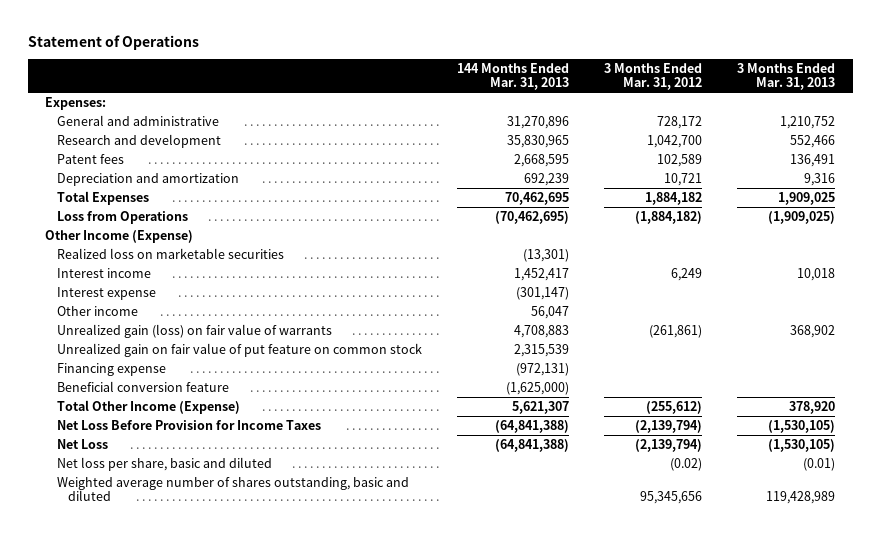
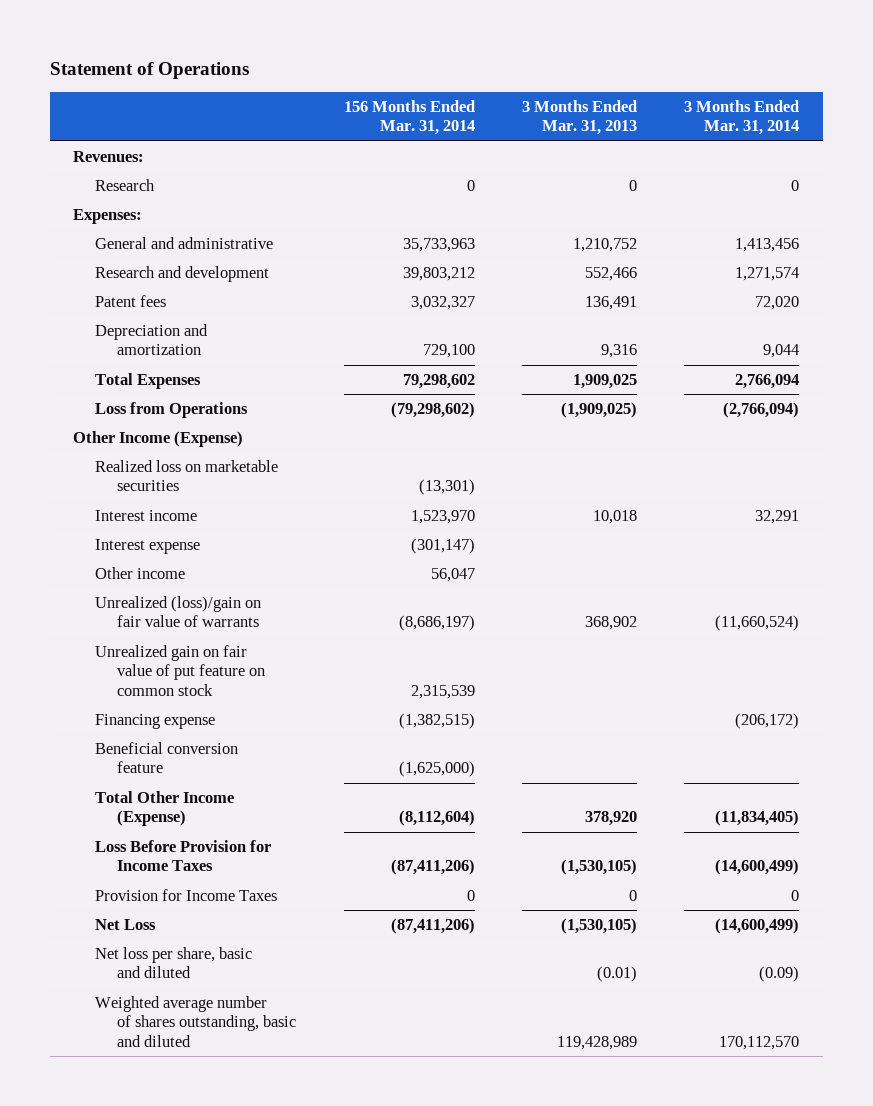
[456,62,569,91] 144 Months Ended Mar. 31, 2013 -> none
[604,62,703,91] 3 Months Ended Mar. 31, 2012 -> none
none -> [343,100,475,136] 156 Months Ended Mar. 31, 2014
none -> [684,100,800,136] 3 Months Ended Mar. 31, 2014
none -> [73,151,145,163] Revenues:
none -> [95,179,156,192] Research
[56,323,332,338] Unrealized gain (loss) on fair value of warrants -> [95,596,262,628] Unrealized (loss)/gain on fair value of warrants
[56,419,321,430] Net Loss Before Provision for Income Taxes -> [95,840,272,872] Loss Before Provision for Income Taxes
none -> [95,889,278,902] Provision for Income Taxes

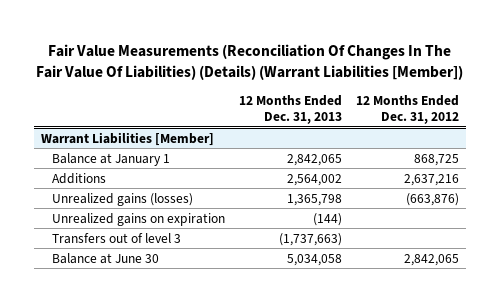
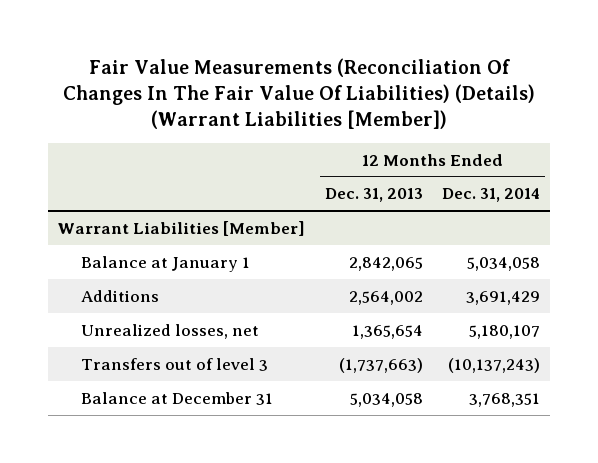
[355,94,459,125] 12 Months Ended Dec. 31, 2012 -> none
none -> [442,188,541,203] Dec. 31, 2014
[52,212,226,226] Unrealized gains on expiration -> none
[52,192,194,206] Unrealized gains (losses) -> [80,323,259,339] Unrealized losses, net
[287,193,343,206] 1,365,798 -> [351,324,423,339] 1,365,654
[52,252,160,264] Balance at June 30 -> [80,391,273,405] Balance at December 31

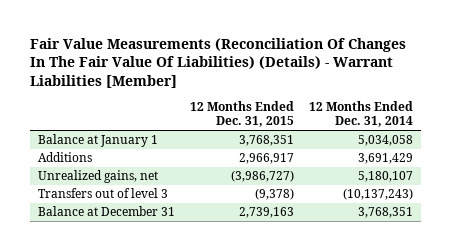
[63,57,536,130] Fair Value Measurements (Reconciliation Of Changes In The Fair Value Of Liabilities) (Details) (Warrant Liabilities [Member]) -> [30,37,407,89] Fair Value Measurements (Reconciliation Of Changes In The Fair Value Of Liabilities) (Details) - Warrant Liabilities [Member]
[324,188,423,203] Dec. 31, 2013 -> none
none -> [190,101,295,128] 12 Months Ended Dec. 31, 2015
[57,220,305,236] Warrant Liabilities [Member] -> none
[80,323,259,339] Unrealized losses, net -> [37,170,158,184] Unrealized gains, net

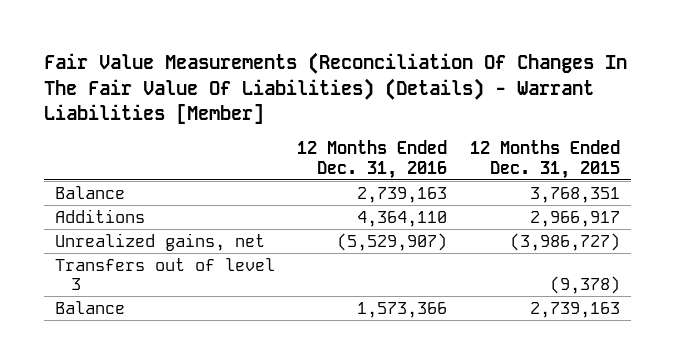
[309,101,414,128] 12 Months Ended Dec. 31, 2014 -> none
none -> [297,140,448,179] 12 Months Ended Dec. 31, 2016
[37,134,158,148] Balance at January 1 -> [55,185,126,199] Balance
[37,206,175,217] Balance at December 31 -> [55,300,126,314] Balance

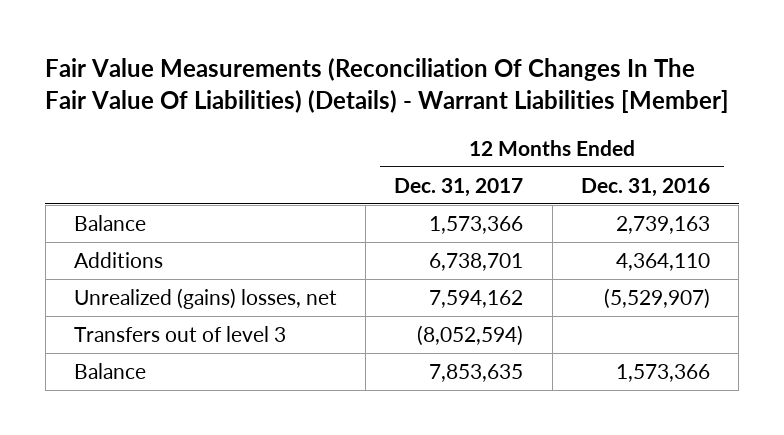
[469,140,620,179] 12 Months Ended Dec. 31, 2015 -> none
none -> [394,177,524,197] Dec. 31, 2017
[55,232,266,251] Unrealized gains, net -> [73,287,337,309] Unrealized (gains) losses, net

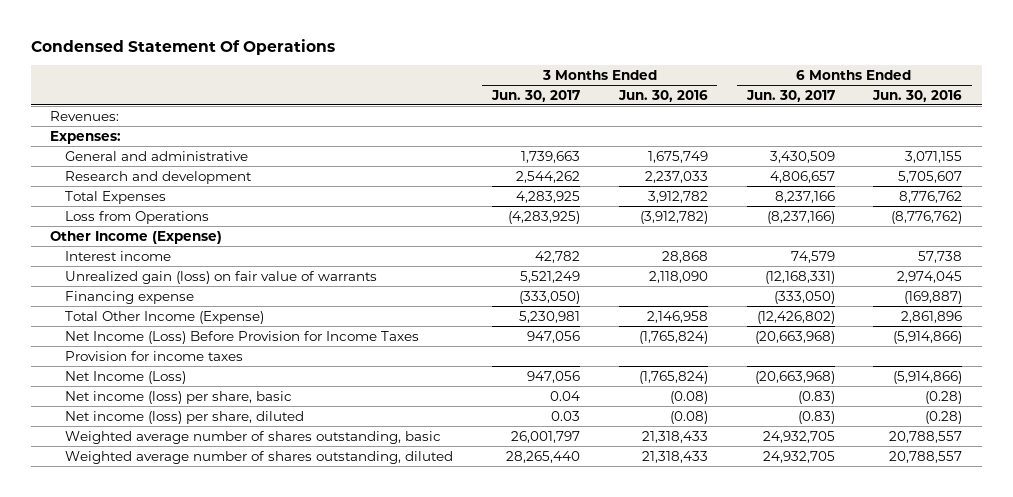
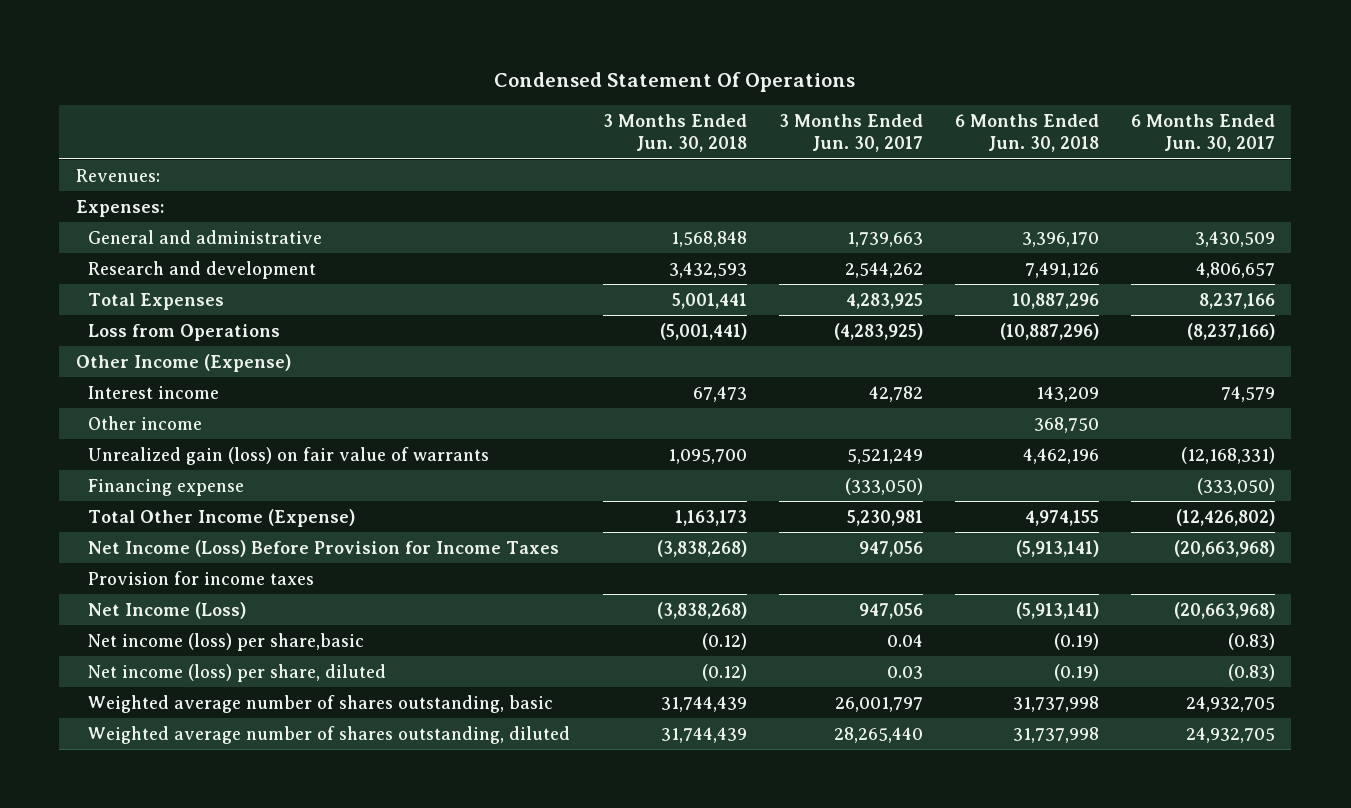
[617,89,708,102] Jun. 30, 2016 -> none
[872,89,963,102] Jun. 30, 2016 -> none
none -> [602,113,747,153] 3 Months Ended Jun. 30, 2018
none -> [954,113,1099,153] 6 Months Ended Jun. 30, 2018
none -> [88,415,203,430] Other income
[65,390,293,404] Net income (loss) per share, basic -> [88,632,365,651] Net income (loss) per share,basic

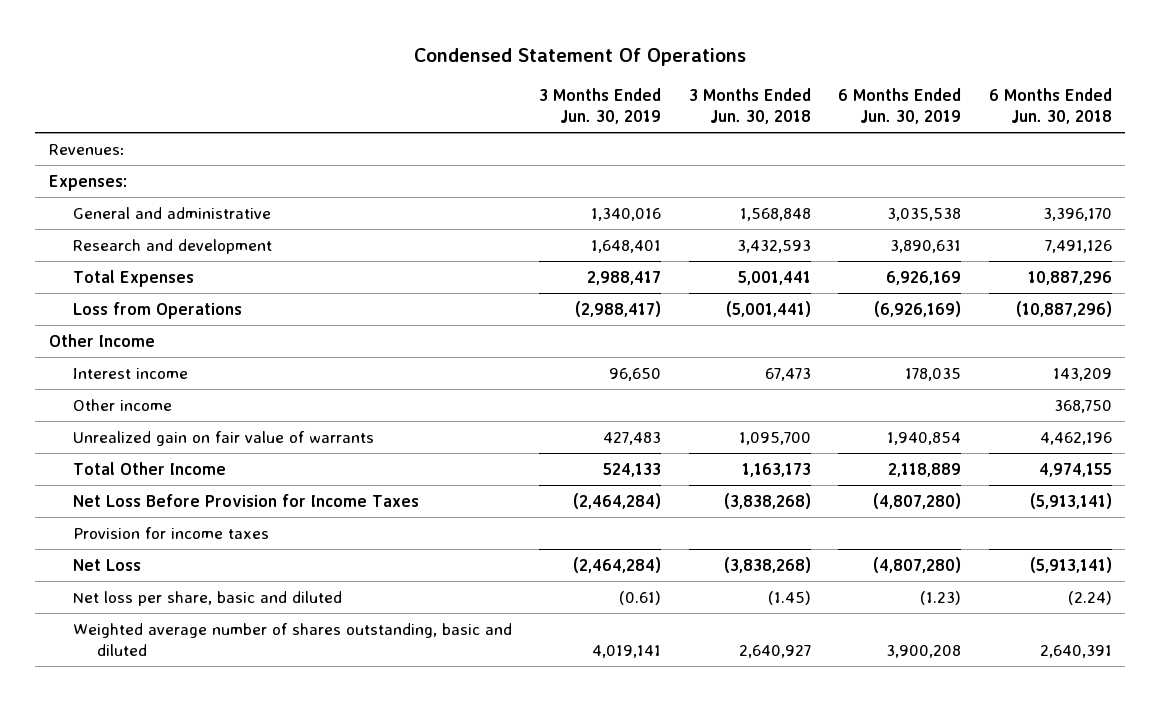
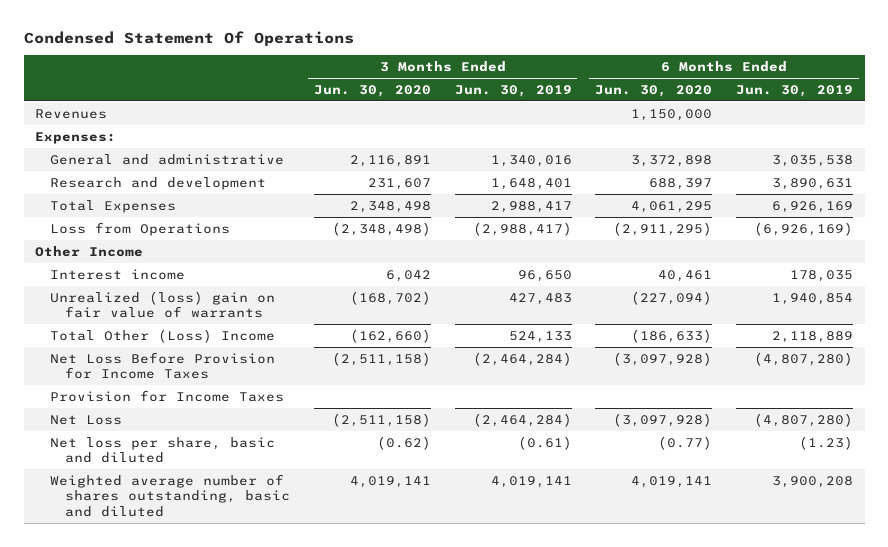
[688,87,811,124] 3 Months Ended Jun. 30, 2018 -> none
[988,87,1112,124] 6 Months Ended Jun. 30, 2018 -> none
none -> [313,84,431,97] Jun. 30, 2020
none -> [595,84,713,97] Jun. 30, 2020
[48,143,125,155] Revenues: -> [35,108,108,119] Revenues
[72,398,172,411] Other income -> none
[72,430,374,446] Unrealized gain on fair value of warrants -> [50,290,276,319] Unrealized (loss) gain on fair value of warrants
[72,461,226,475] Total Other Income -> [50,328,276,343] Total Other (Loss) Income
[72,526,269,539] Provision for income taxes -> [50,389,285,402] Provision for Income Taxes

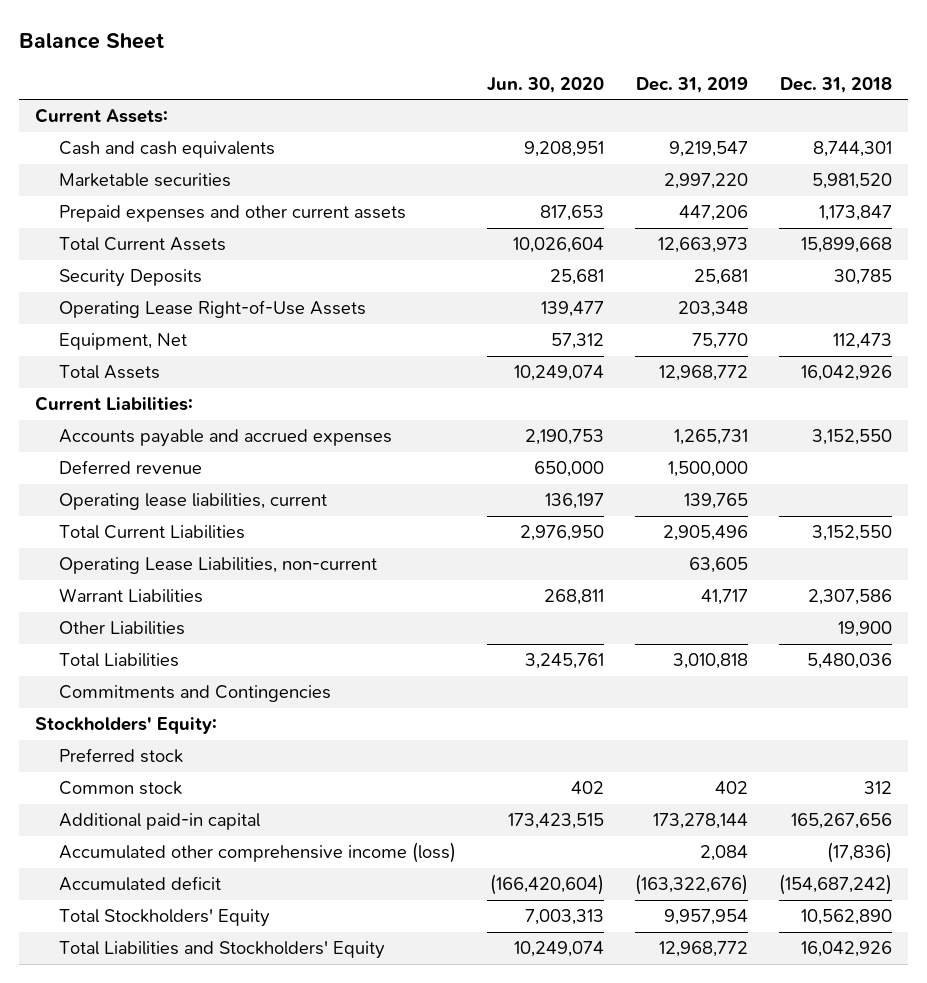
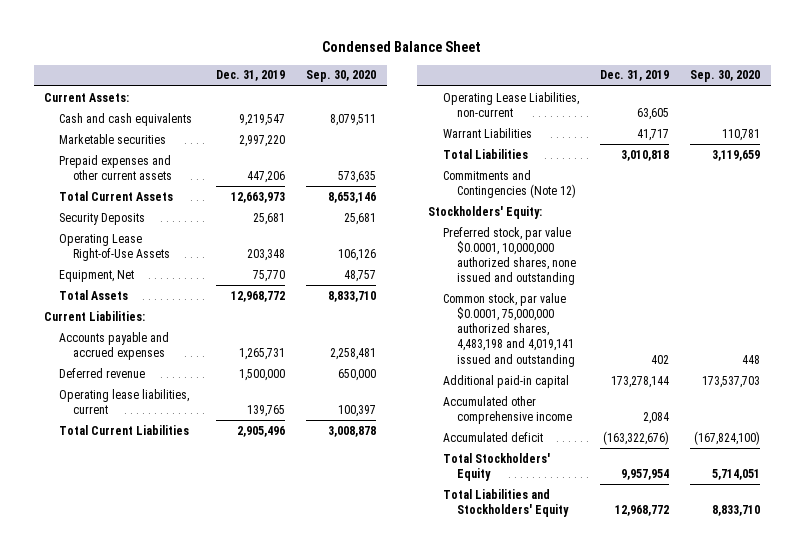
[19,33,165,50] Balance Sheet -> [322,41,482,53] Condensed Balance Sheet
[487,76,605,93] Jun. 30, 2020 -> none
[780,76,893,93] Dec. 31, 2018 -> none
none -> [306,70,377,83] Sep. 30, 2020
[59,621,186,636] Other Liabilities -> none
[59,685,332,703] Commitments and Contingencies -> [442,169,576,198] Commitments and Contingencies (Note 12)
[59,748,184,764] Preferred stock -> [442,226,576,286] Preferred stock, par value $0.0001, 10,000,000 authorized shares, none issued and outstanding
[59,781,183,796] Common stock -> [442,292,575,367] Common stock, par value $0.0001, 75,000,000 authorized shares, 4,483,198 and 4,019,141 issued and outstanding
[59,842,457,864] Accumulated other comprehensive income (loss) -> [442,395,572,424] Accumulated other comprehensive income

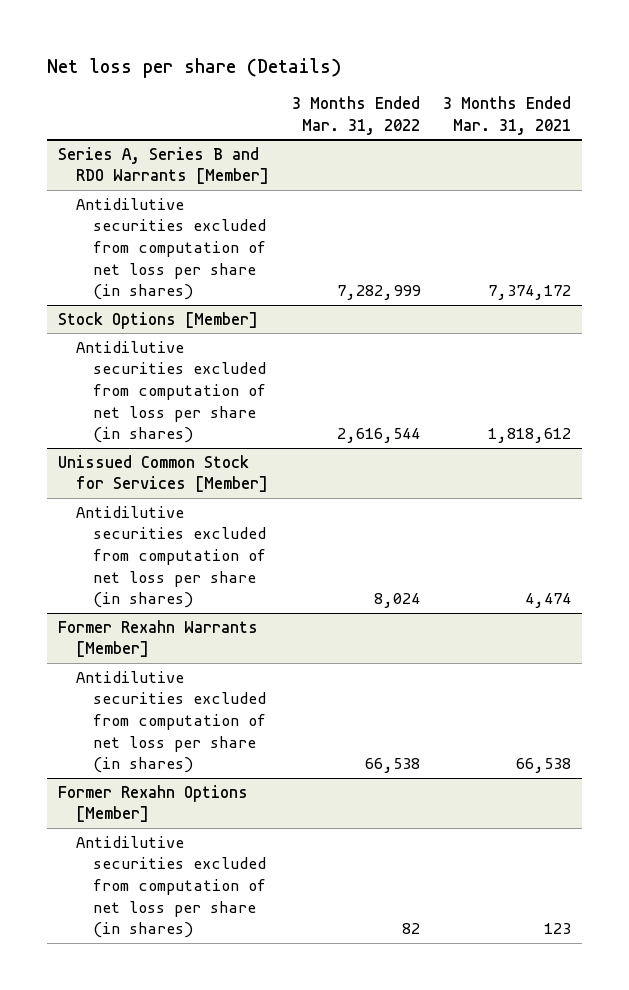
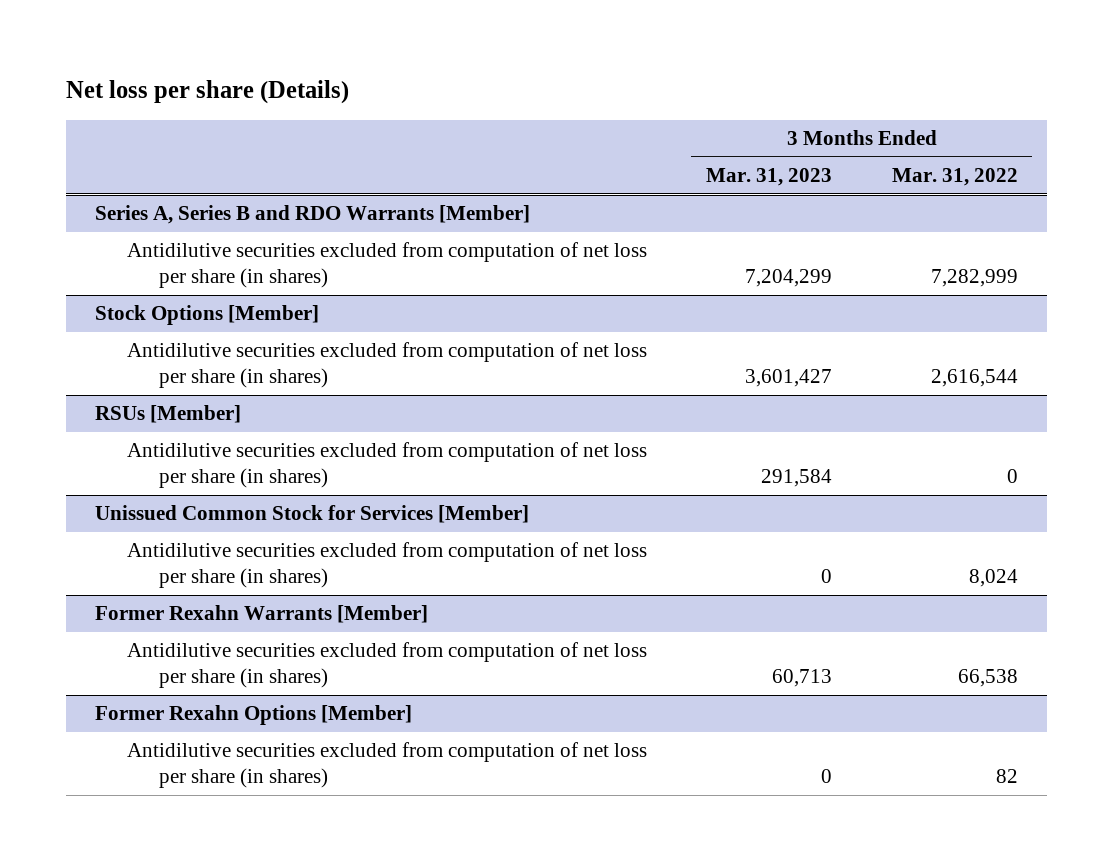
[442,96,571,135] 3 Months Ended Mar. 31, 2021 -> none
none -> [706,168,833,187] Mar. 31, 2023
none -> [95,405,242,424] RSUs [Member]
none -> [127,442,648,489] Antidilutive securities excluded from computation of net loss per share (in shares)

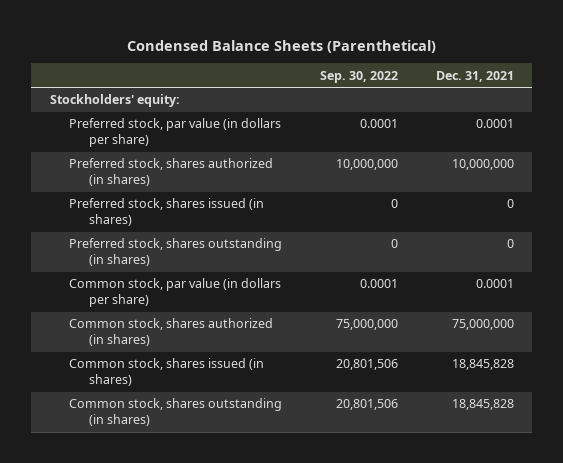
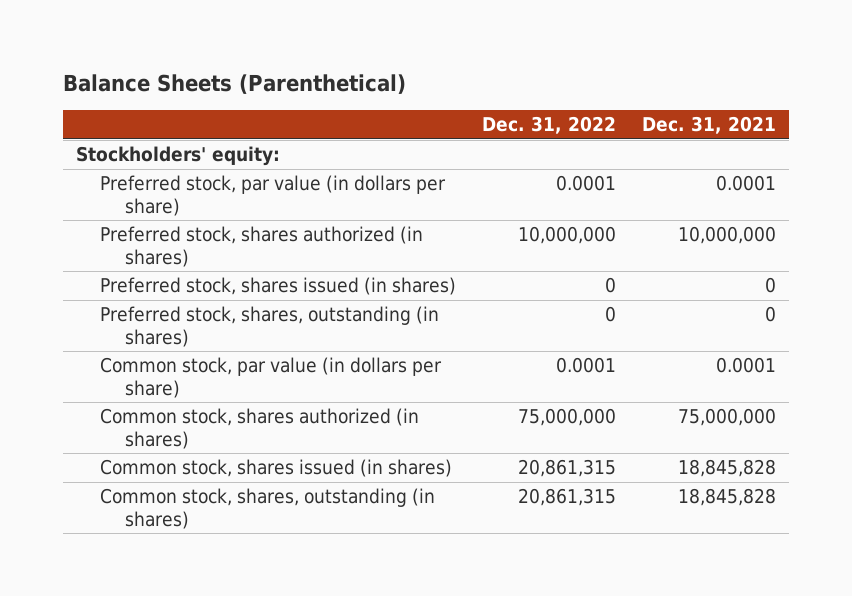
[126,39,436,53] Condensed Balance Sheets (Parenthetical) -> [62,74,406,95] Balance Sheets (Parenthetical)
[319,70,398,83] Sep. 30, 2022 -> none
none -> [482,116,617,135] Dec. 31, 2022
[69,238,283,267] Preferred stock, shares outstanding (in shares) -> [100,306,440,347] Preferred stock, shares, outstanding (in shares)
[69,398,283,427] Common stock, shares outstanding (in shares) -> [100,488,436,529] Common stock, shares, outstanding (in shares)

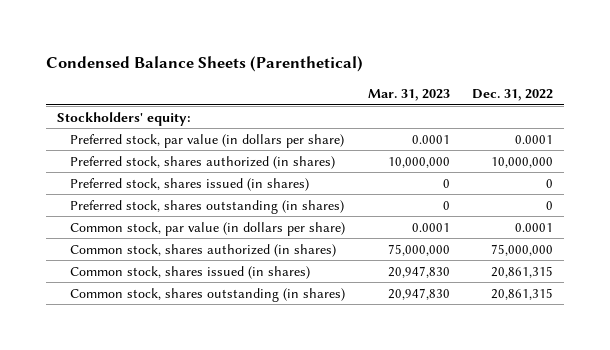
[62,74,406,95] Balance Sheets (Parenthetical) -> [46,56,364,73] Condensed Balance Sheets (Parenthetical)
[642,116,777,135] Dec. 31, 2021 -> none
none -> [367,89,450,102] Mar. 31, 2023
[100,306,440,347] Preferred stock, shares, outstanding (in shares) -> [70,199,345,214] Preferred stock, shares outstanding (in shares)
[100,488,436,529] Common stock, shares, outstanding (in shares) -> [70,287,346,302] Common stock, shares outstanding (in shares)

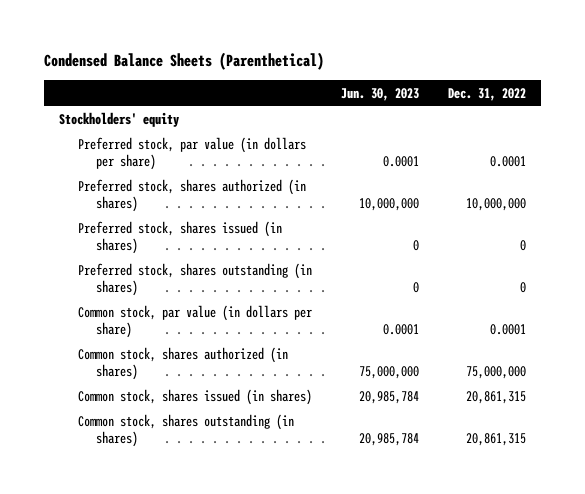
[367,89,450,102] Mar. 31, 2023 -> none
none -> [340,87,419,101] Jun. 30, 2023
[57,111,192,126] Stockholders' equity: -> [58,111,179,127] Stockholders' equity

